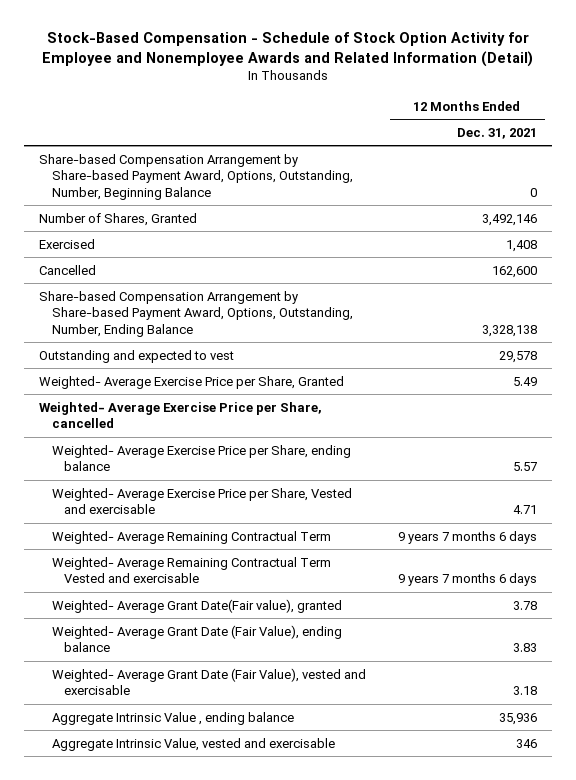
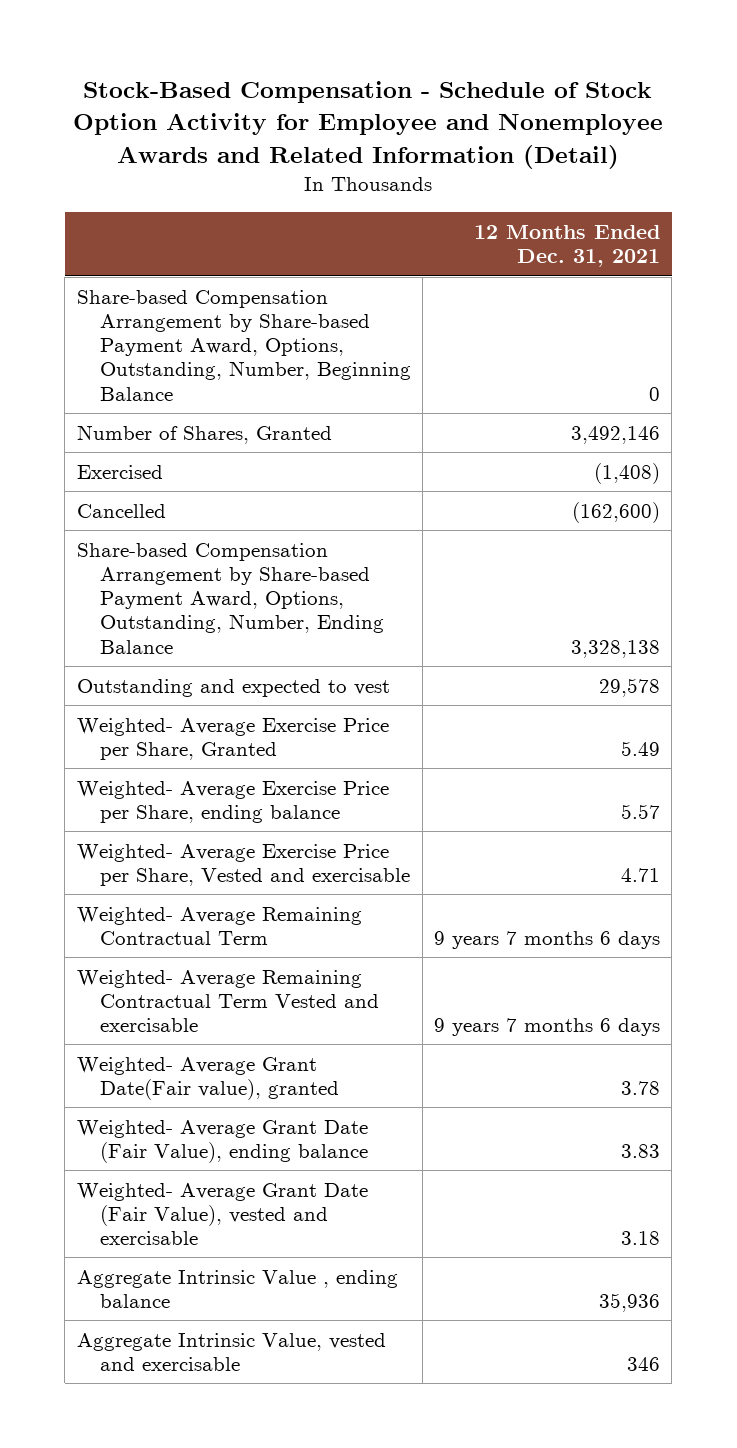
[505,239,537,252] 1,408 -> [594,462,661,484] (1,408)
[491,265,537,278] 162,600 -> [572,501,661,523] (162,600)
[39,401,323,429] Weighted- Average Exercise Price per Share, cancelled -> none

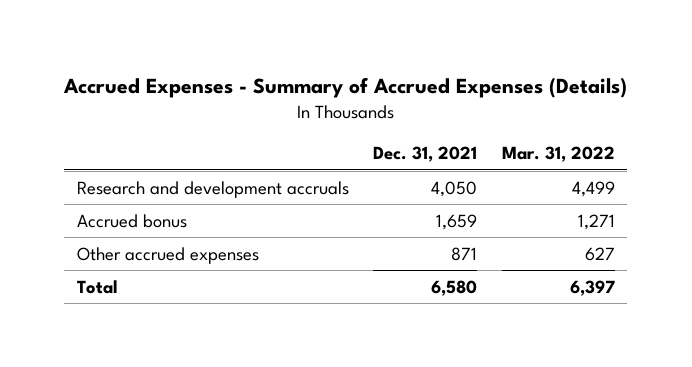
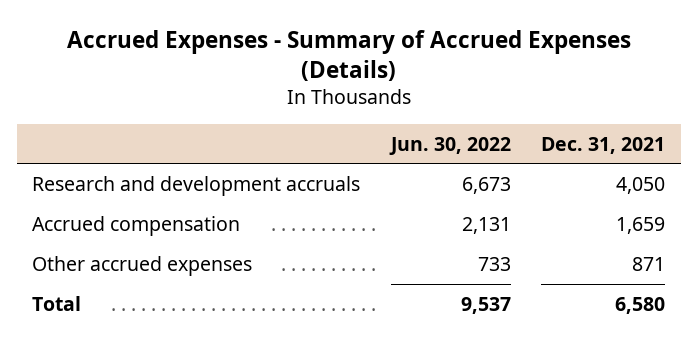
[502,146,616,163] Mar. 31, 2022 -> none
none -> [388,136,511,155] Jun. 30, 2022
[76,213,187,228] Accrued bonus -> [32,215,241,236] Accrued compensation

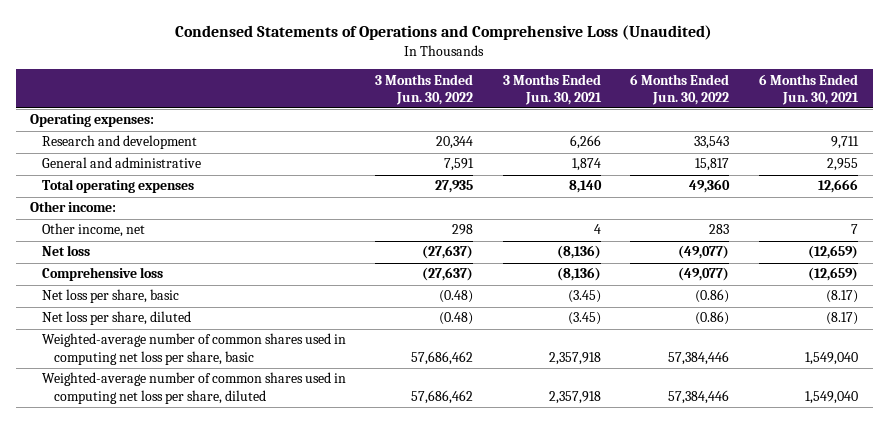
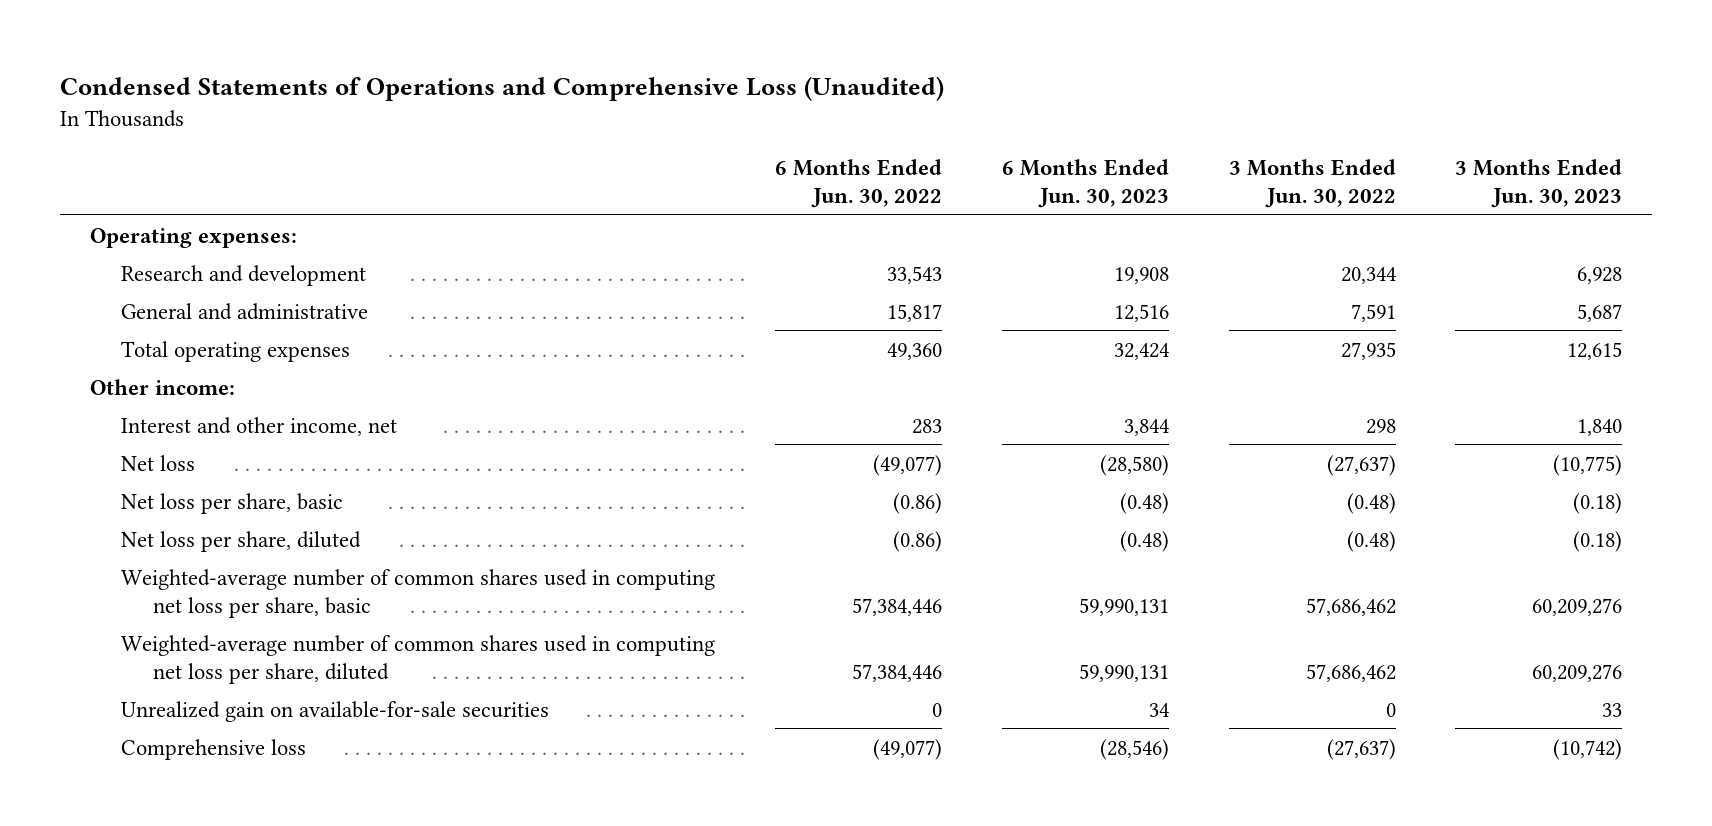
[502,73,602,105] 3 Months Ended Jun. 30, 2021 -> none
[758,73,859,105] 6 Months Ended Jun. 30, 2021 -> none
none -> [1001,158,1169,208] 6 Months Ended Jun. 30, 2023
none -> [1455,158,1623,208] 3 Months Ended Jun. 30, 2023
[41,223,145,238] Other income, net -> [121,416,398,436] Interest and other income, net
none -> [121,700,550,722] Unrealized gain on available-for-sale securities
[41,267,163,282] Comprehensive loss -> [121,738,307,760] Comprehensive loss

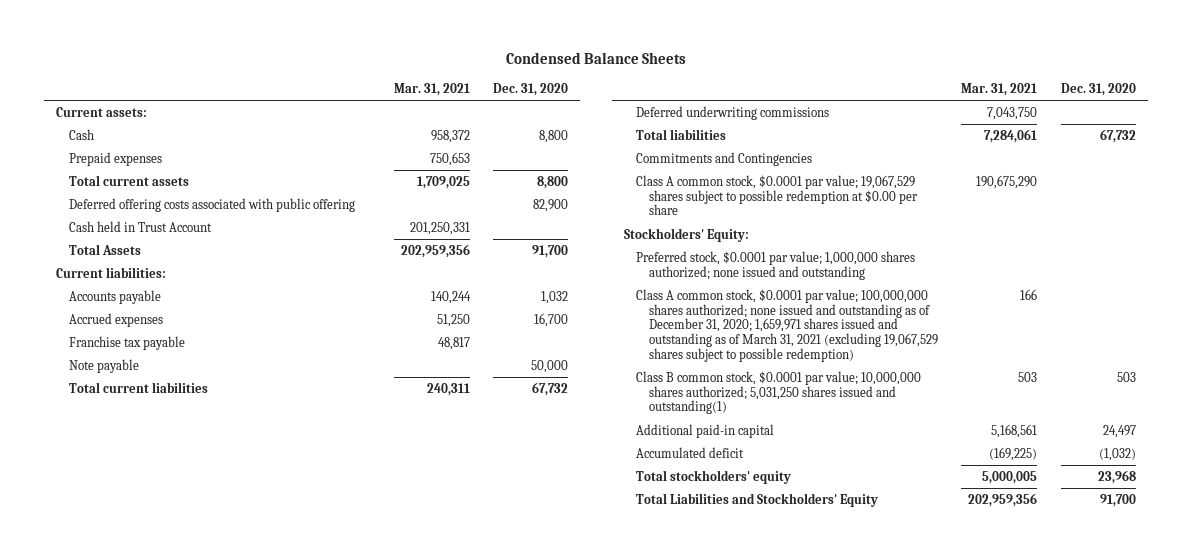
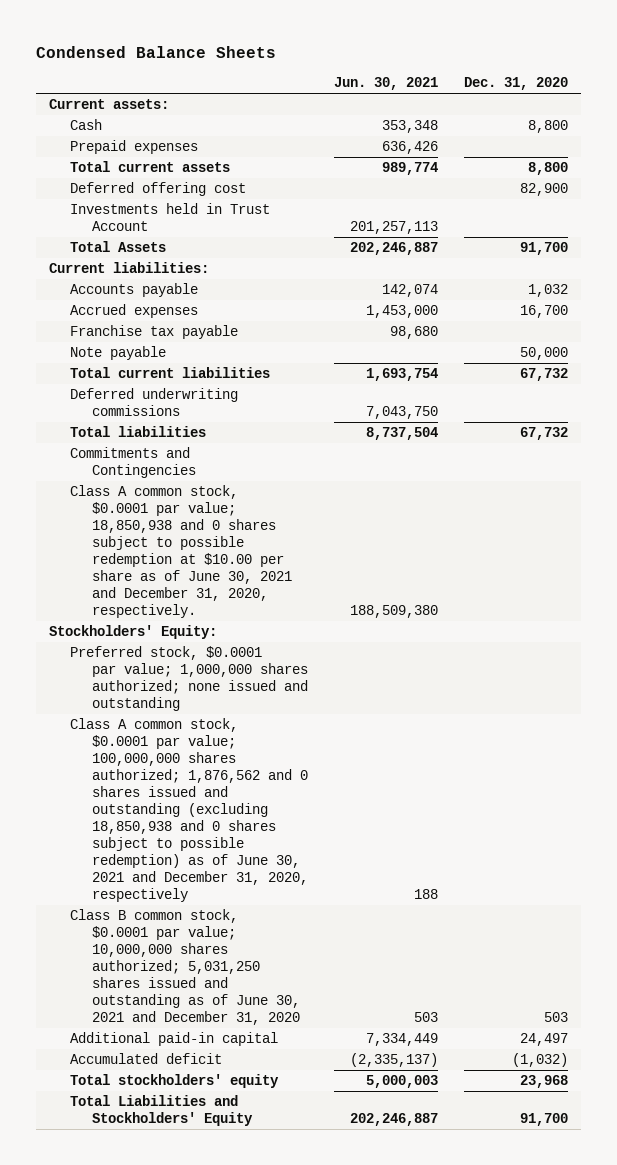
[393,83,470,97] Mar. 31, 2021 -> none
none -> [333,77,438,91] Jun. 30, 2021
[68,197,355,212] Deferred offering costs associated with public offering -> [70,182,247,197] Deferred offering cost
[68,220,212,232] Cash held in Trust Account -> [70,203,271,232] Investments held in Trust Account
[636,174,918,216] Class A common stock, $0.0001 par value; 19,067,529 shares subject to possible redemption at $0.00 per share -> [70,485,292,619] Class A common stock, $0.0001 par value; 18,850,938 and 0 shares subject to possible redemption at $10.00 per share as of June 30, 2021 and December 31, 2020, respectively.
[636,250,916,280] Preferred stock, $0.0001 par value; 1,000,000 shares authorized; none issued and outstanding -> [70,646,308,712] Preferred stock, $0.0001 par value; 1,000,000 shares authorized; none issued and outstanding
[636,288,938,362] Class A common stock, $0.0001 par value; 100,000,000 shares authorized; none issued and outstanding as of December 31, 2020; 1,659,971 shares issued and outstanding as of March 31, 2021 (excluding 19,067,529 shares subject to possible redemption) -> [70,718,308,903] Class A common stock, $0.0001 par value; 100,000,000 shares authorized; 1,876,562 and 0 shares issued and outstanding (excluding 18,850,938 and 0 shares subject to possible redemption) as of June 30, 2021 and December 31, 2020, respectively
[636,370,922,415] Class B common stock, $0.0001 par value; 10,000,000 shares authorized; 5,031,250 shares issued and outstanding(1) -> [70,909,300,1026] Class B common stock, $0.0001 par value; 10,000,000 shares authorized; 5,031,250 shares issued and outstanding as of June 30, 2021 and December 31, 2020

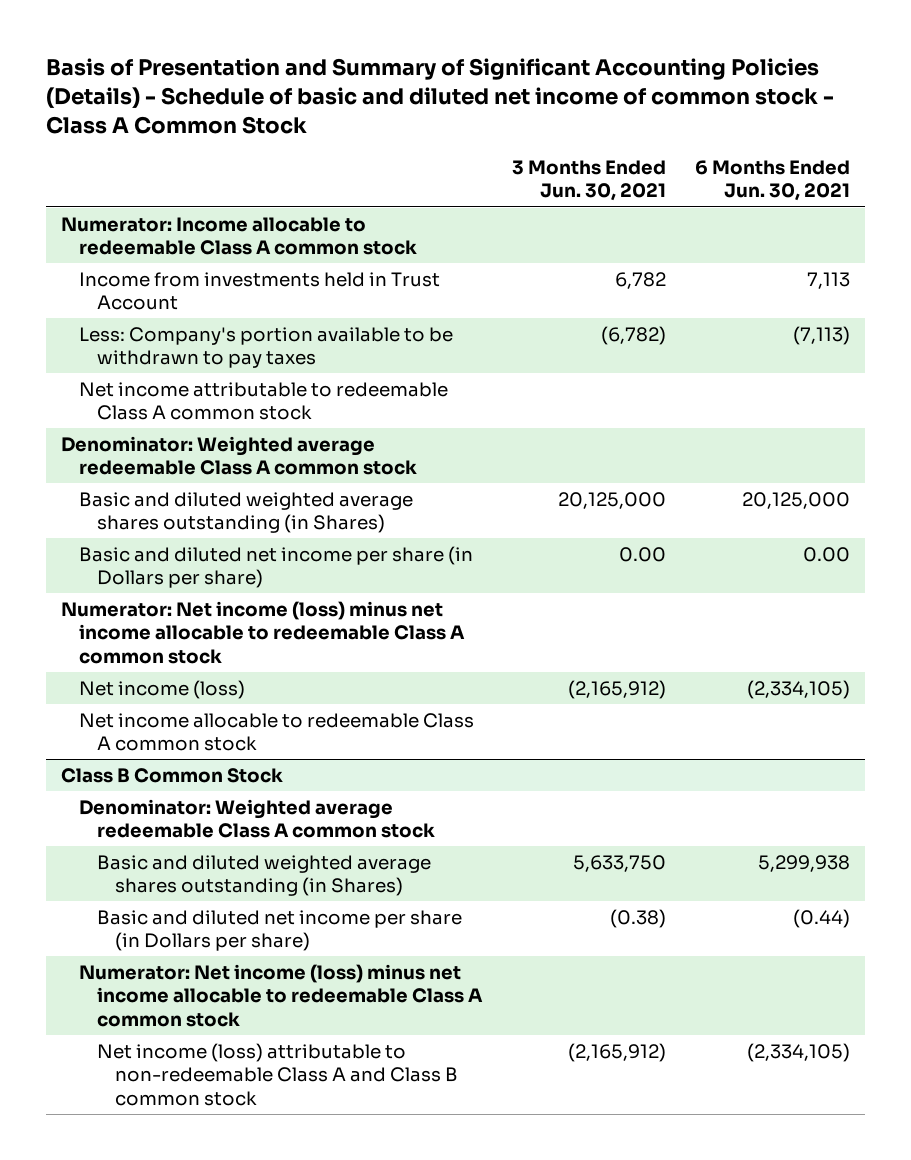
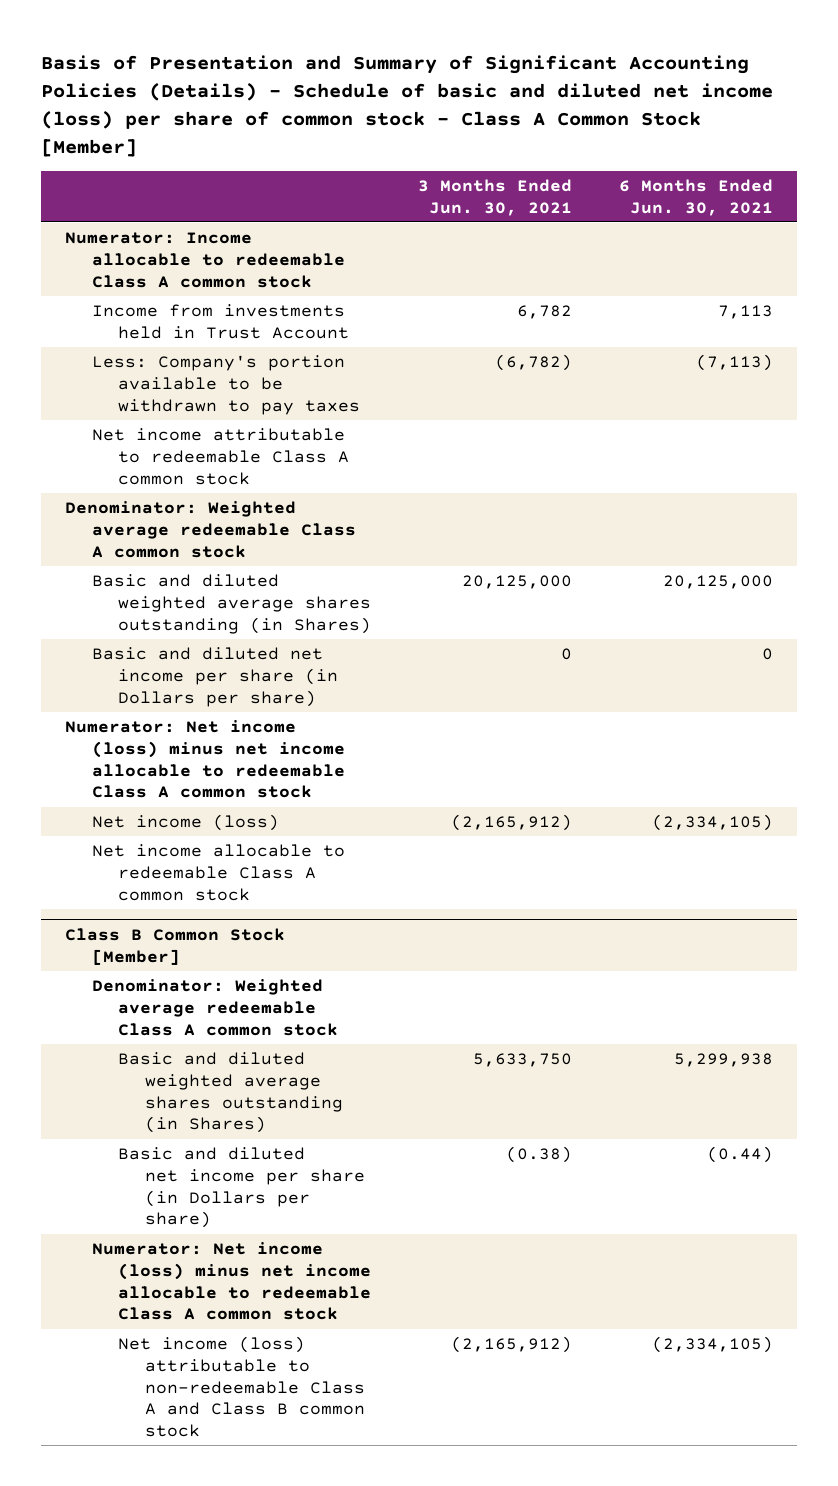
[45,57,834,134] Basis of Presentation and Summary of Significant Accounting Policies (Details) - Schedule of basic and diluted net income of common stock - Class A Common Stock -> [41,55,774,157] Basis of Presentation and Summary of Significant Accounting Policies (Details) - Schedule of basic and diluted net income (loss) per share of common stock - Class A Common Stock [Member]
[618,546,666,562] 0.00 -> [561,647,573,660] 0
[803,546,851,562] 0.00 -> [762,647,774,660] 0
[60,767,283,783] Class B Common Stock -> [64,927,285,965] Class B Common Stock [Member]

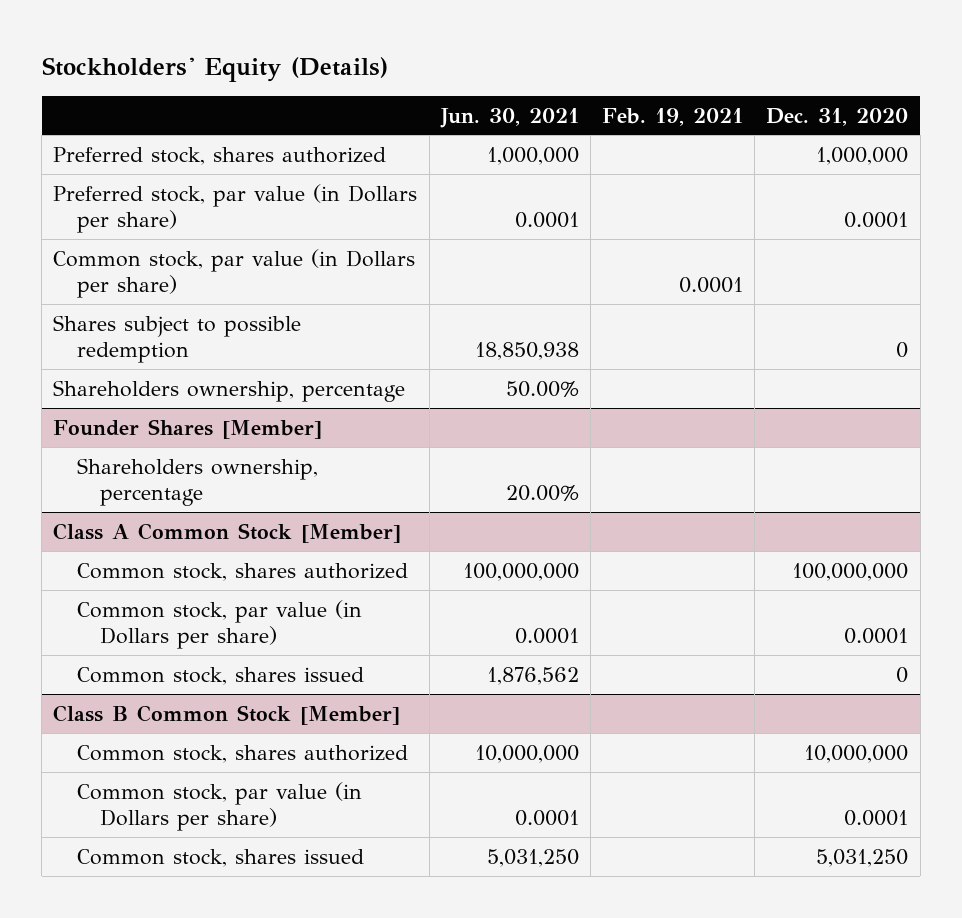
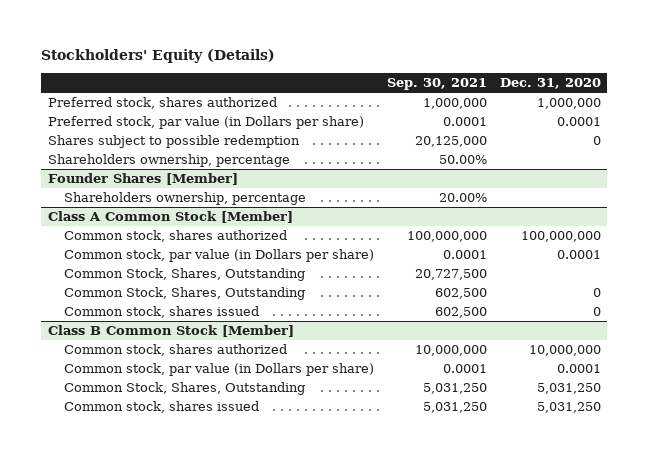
[439,107,579,128] Jun. 30, 2021 -> none
[602,107,744,126] Feb. 19, 2021 -> none
none -> [386,77,487,90] Sep. 30, 2021
[53,248,416,298] Common stock, par value (in Dollars per share) -> none
none -> [63,268,305,282] Common Stock, Shares, Outstanding
none -> [63,287,305,301] Common Stock, Shares, Outstanding
none -> [63,382,305,396] Common Stock, Shares, Outstanding

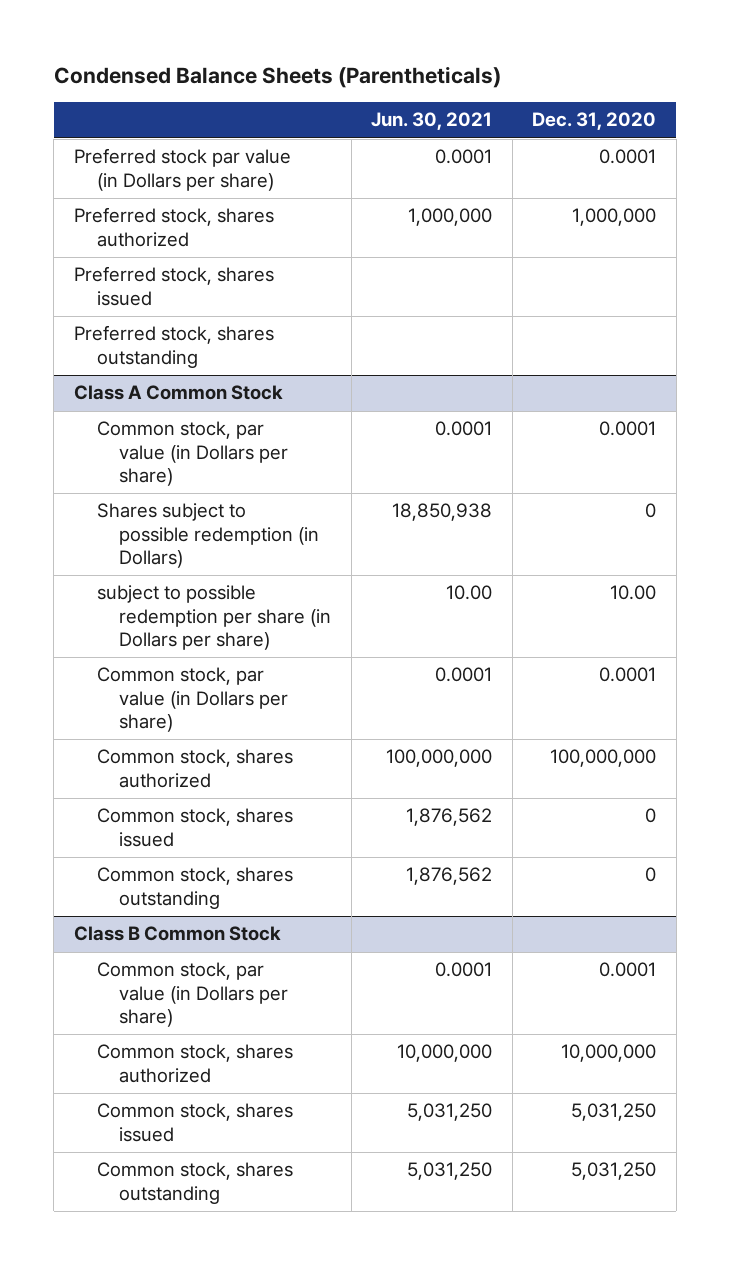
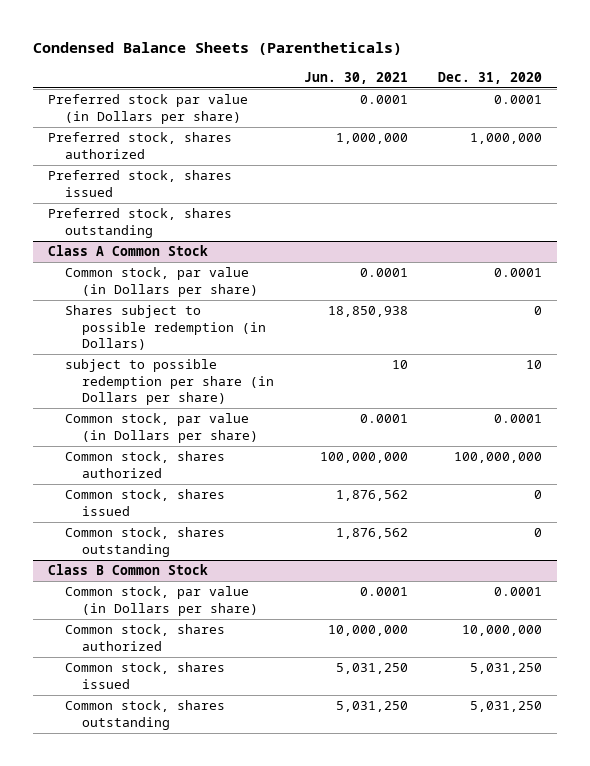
[446,585,493,601] 10.00 -> [391,360,408,370] 10
[610,585,657,601] 10.00 -> [525,360,542,370] 10

